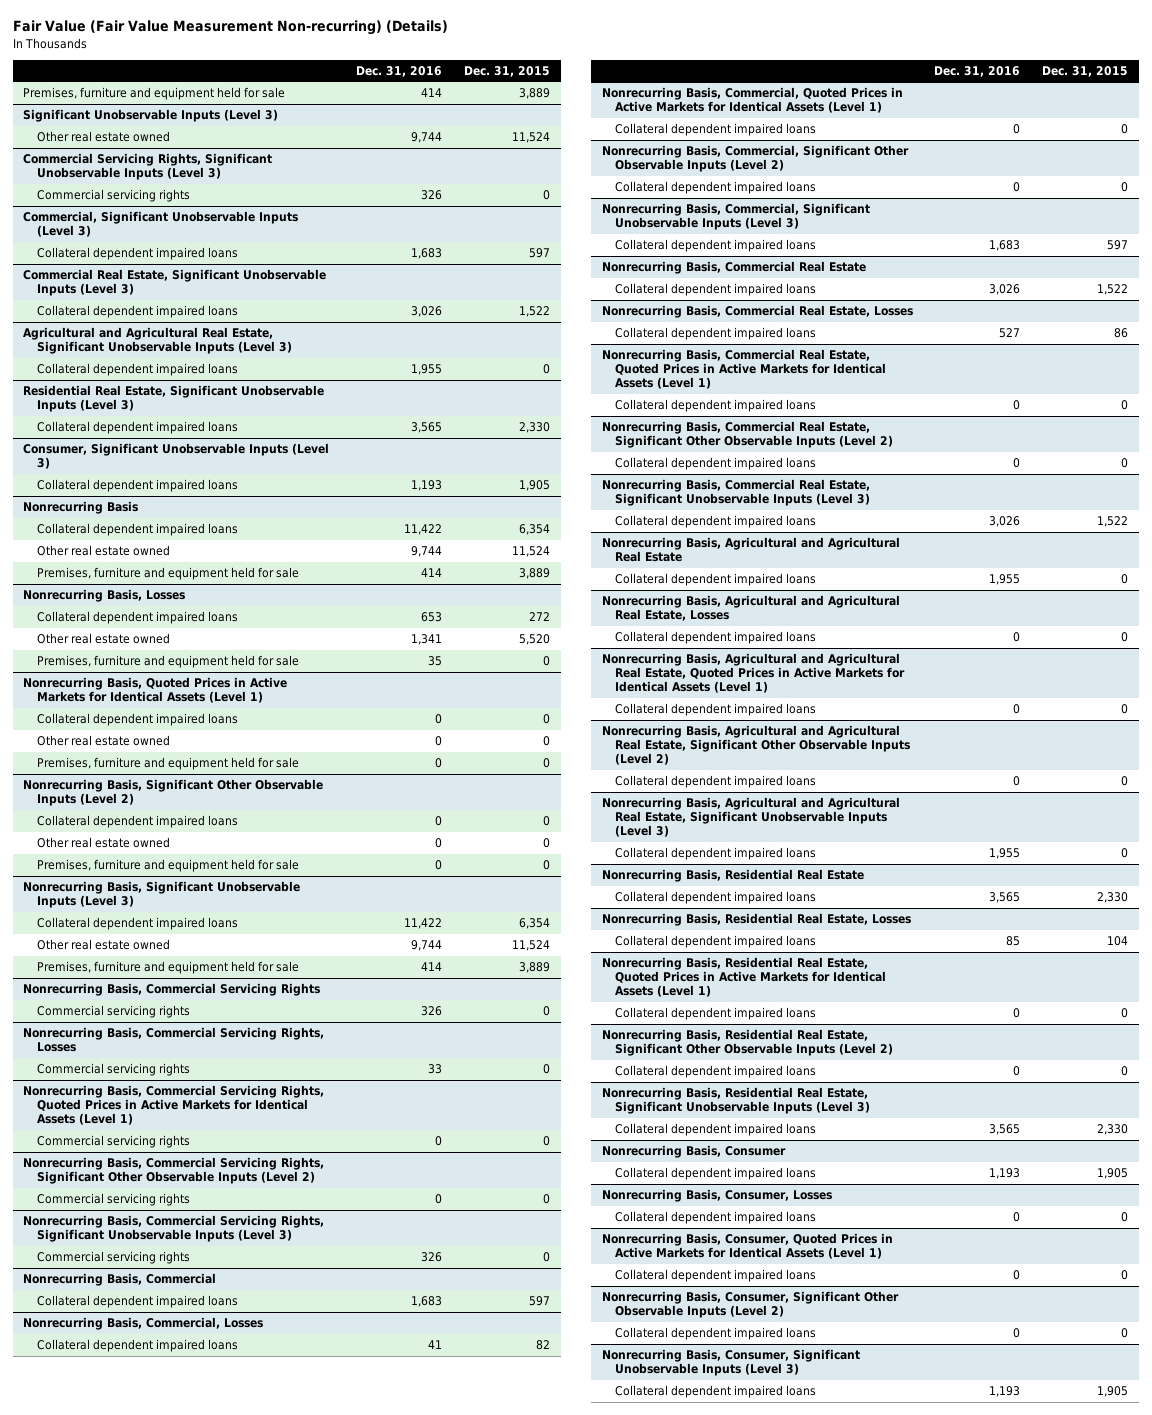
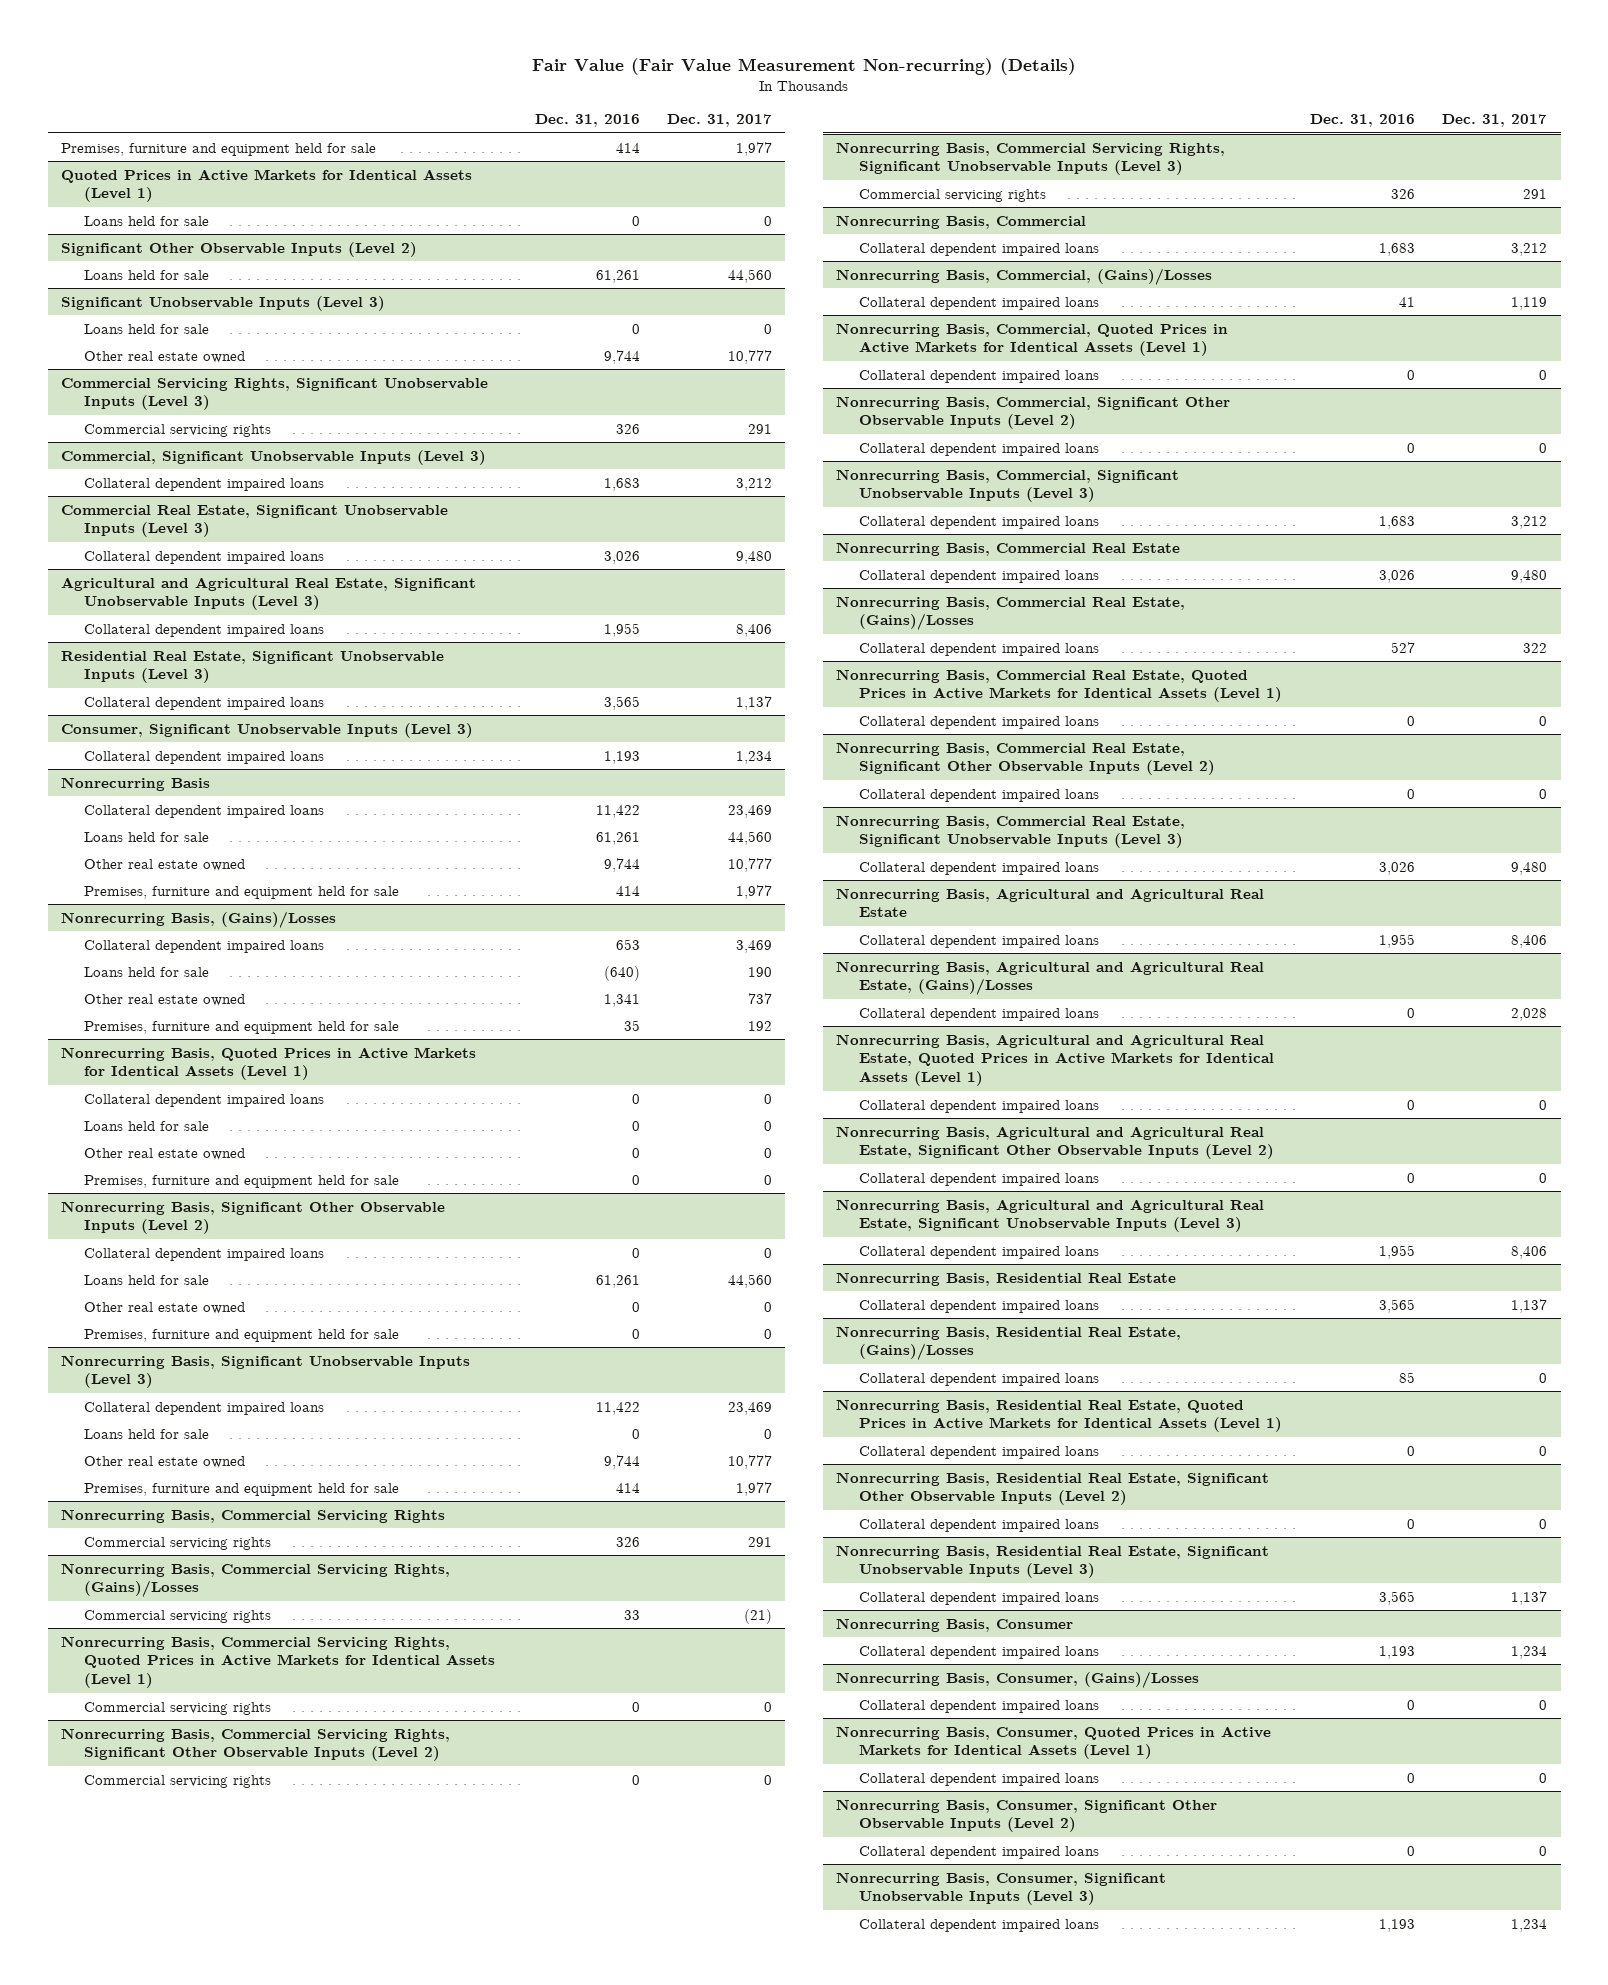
[463,65,550,77] Dec. 31, 2015 -> none
none -> [666,114,772,128] Dec. 31, 2017
none -> [61,168,473,203] Quoted Prices in Active Markets for Identical Assets (Level 1)
none -> [84,215,210,226] Loans held for sale
none -> [61,241,418,257] Significant Other Observable Inputs (Level 2)
none -> [84,269,210,280] Loans held for sale
none -> [84,323,210,334] Loans held for sale
none -> [84,831,210,842] Loans held for sale
[23,589,186,603] Nonrecurring Basis, Losses -> [61,910,337,928] Nonrecurring Basis, (Gains)/Losses
none -> [84,966,210,977] Loans held for sale
none -> [84,1120,210,1131] Loans held for sale
none -> [84,1274,210,1285] Loans held for sale
none -> [84,1428,210,1439] Loans held for sale
[23,1027,325,1053] Nonrecurring Basis, Commercial Servicing Rights, Losses -> [61,1562,451,1598] Nonrecurring Basis, Commercial Servicing Rights, (Gains)/Losses
[23,1317,264,1331] Nonrecurring Basis, Commercial, Losses -> [836,267,1213,285] Nonrecurring Basis, Commercial, (Gains)/Losses
[601,305,913,319] Nonrecurring Basis, Commercial Real Estate, Losses -> [836,595,1186,631] Nonrecurring Basis, Commercial Real Estate, (Gains)/Losses
[601,595,900,622] Nonrecurring Basis, Agricultural and Agricultural Real Estate, Losses -> [836,960,1265,996] Nonrecurring Basis, Agricultural and Agricultural Real Estate, (Gains)/Losses
[601,913,911,927] Nonrecurring Basis, Residential Real Estate, Losses -> [836,1325,1182,1361] Nonrecurring Basis, Residential Real Estate, (Gains)/Losses
[601,1189,832,1203] Nonrecurring Basis, Consumer, Losses -> [836,1670,1200,1688] Nonrecurring Basis, Consumer, (Gains)/Losses

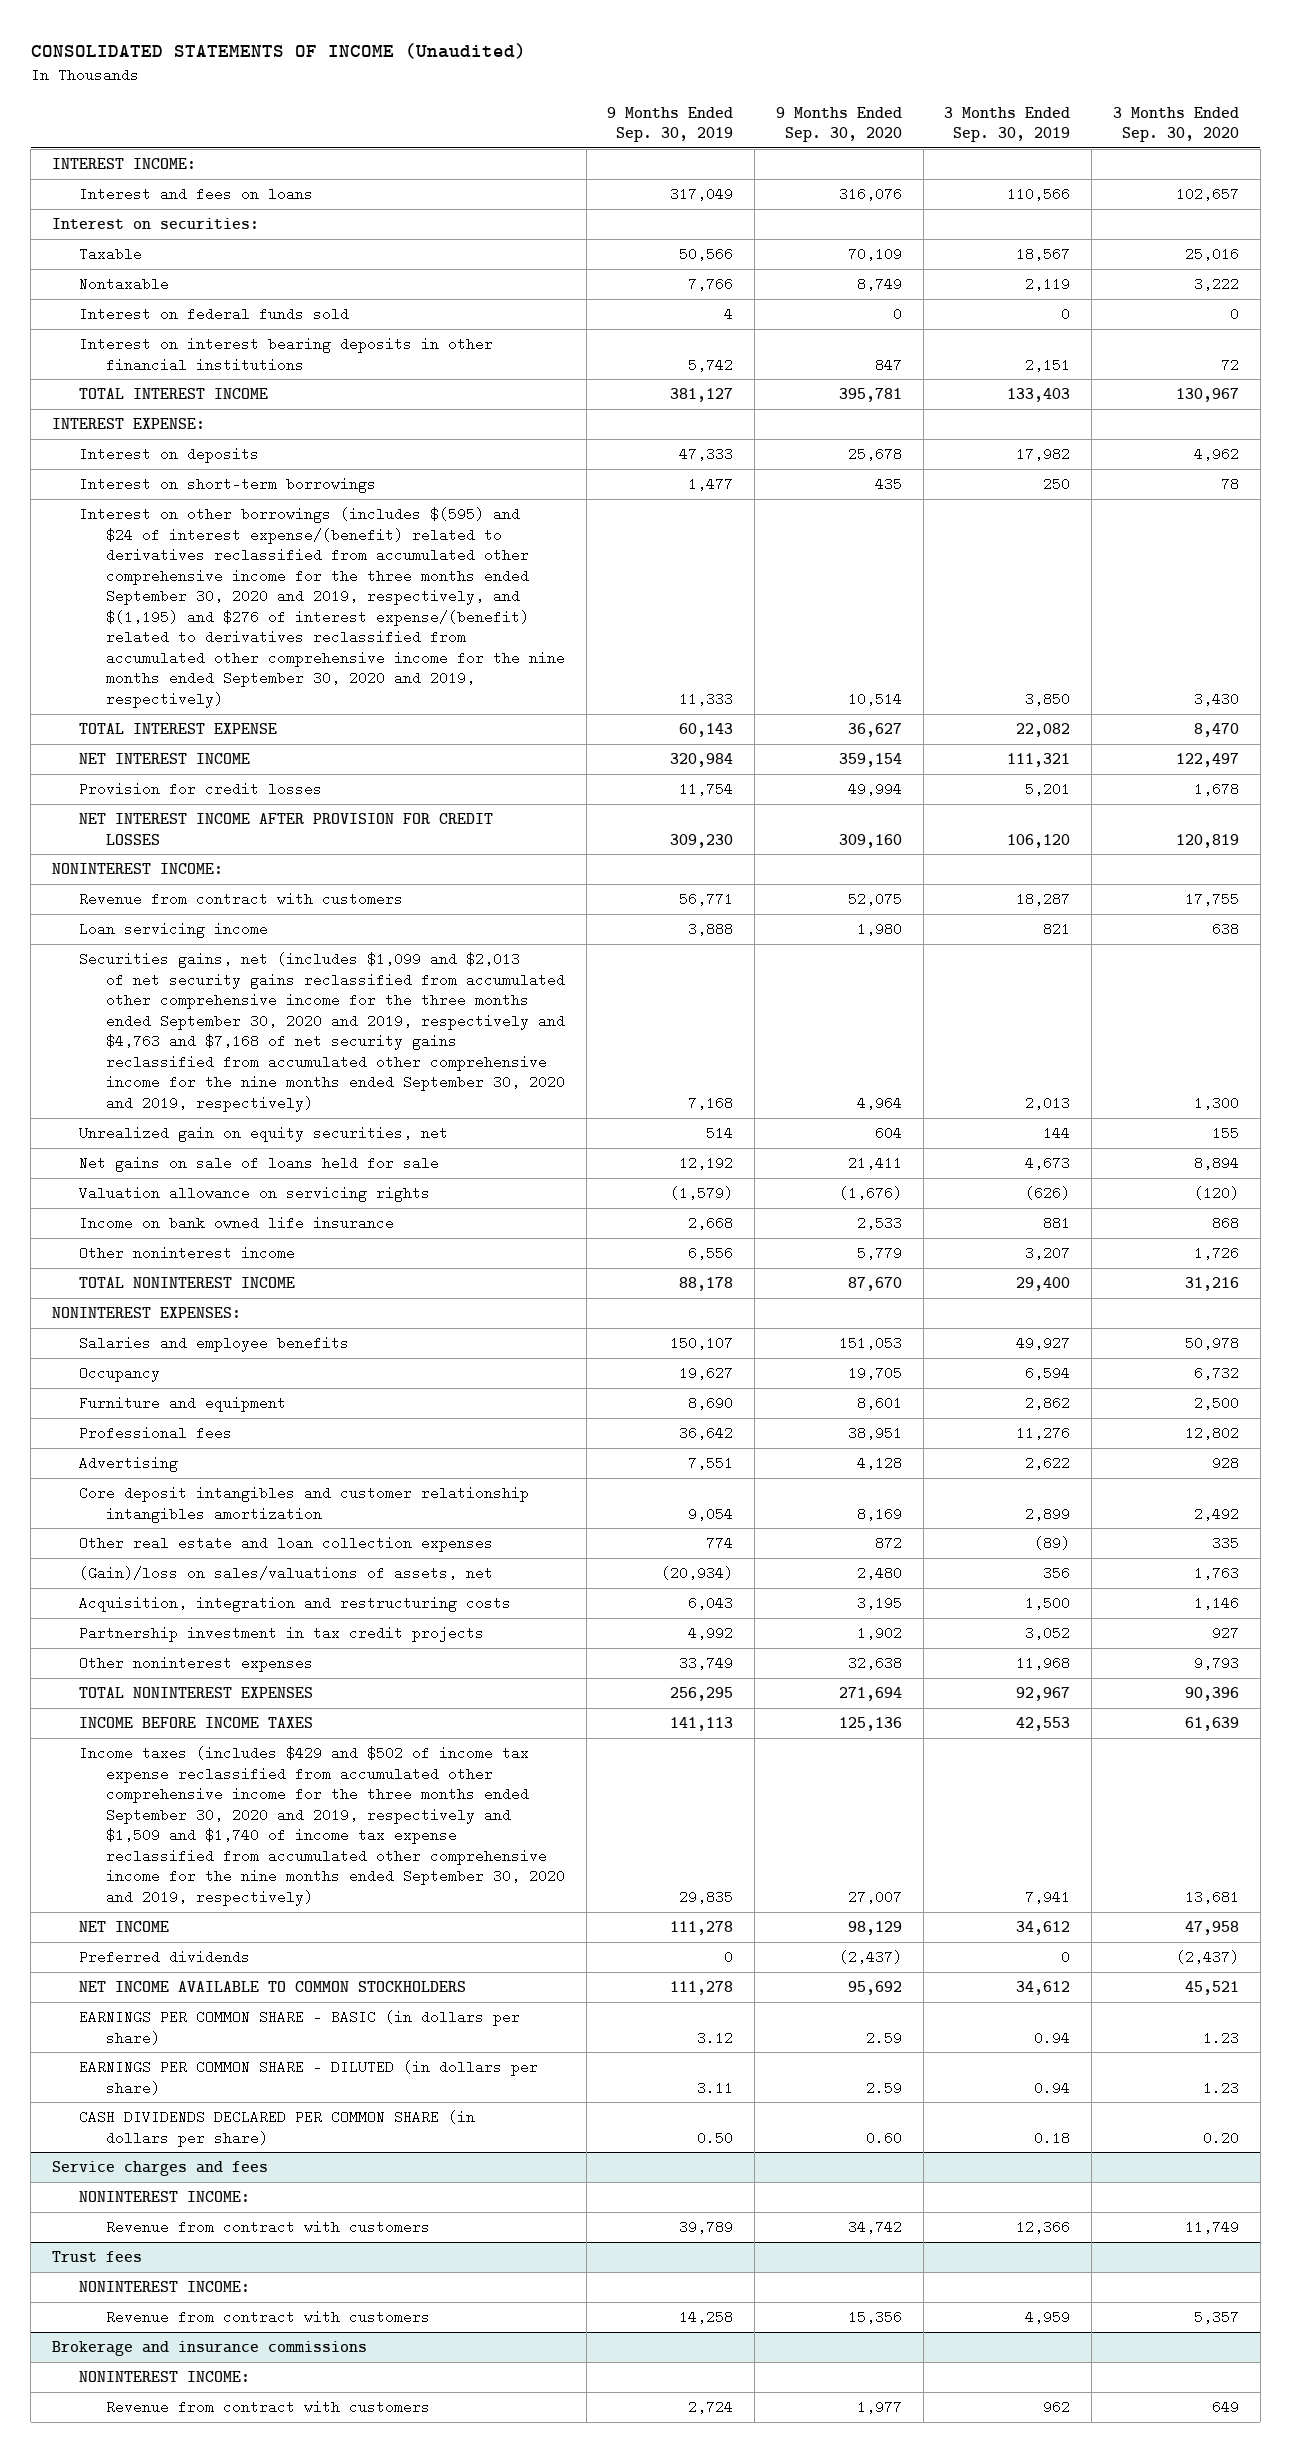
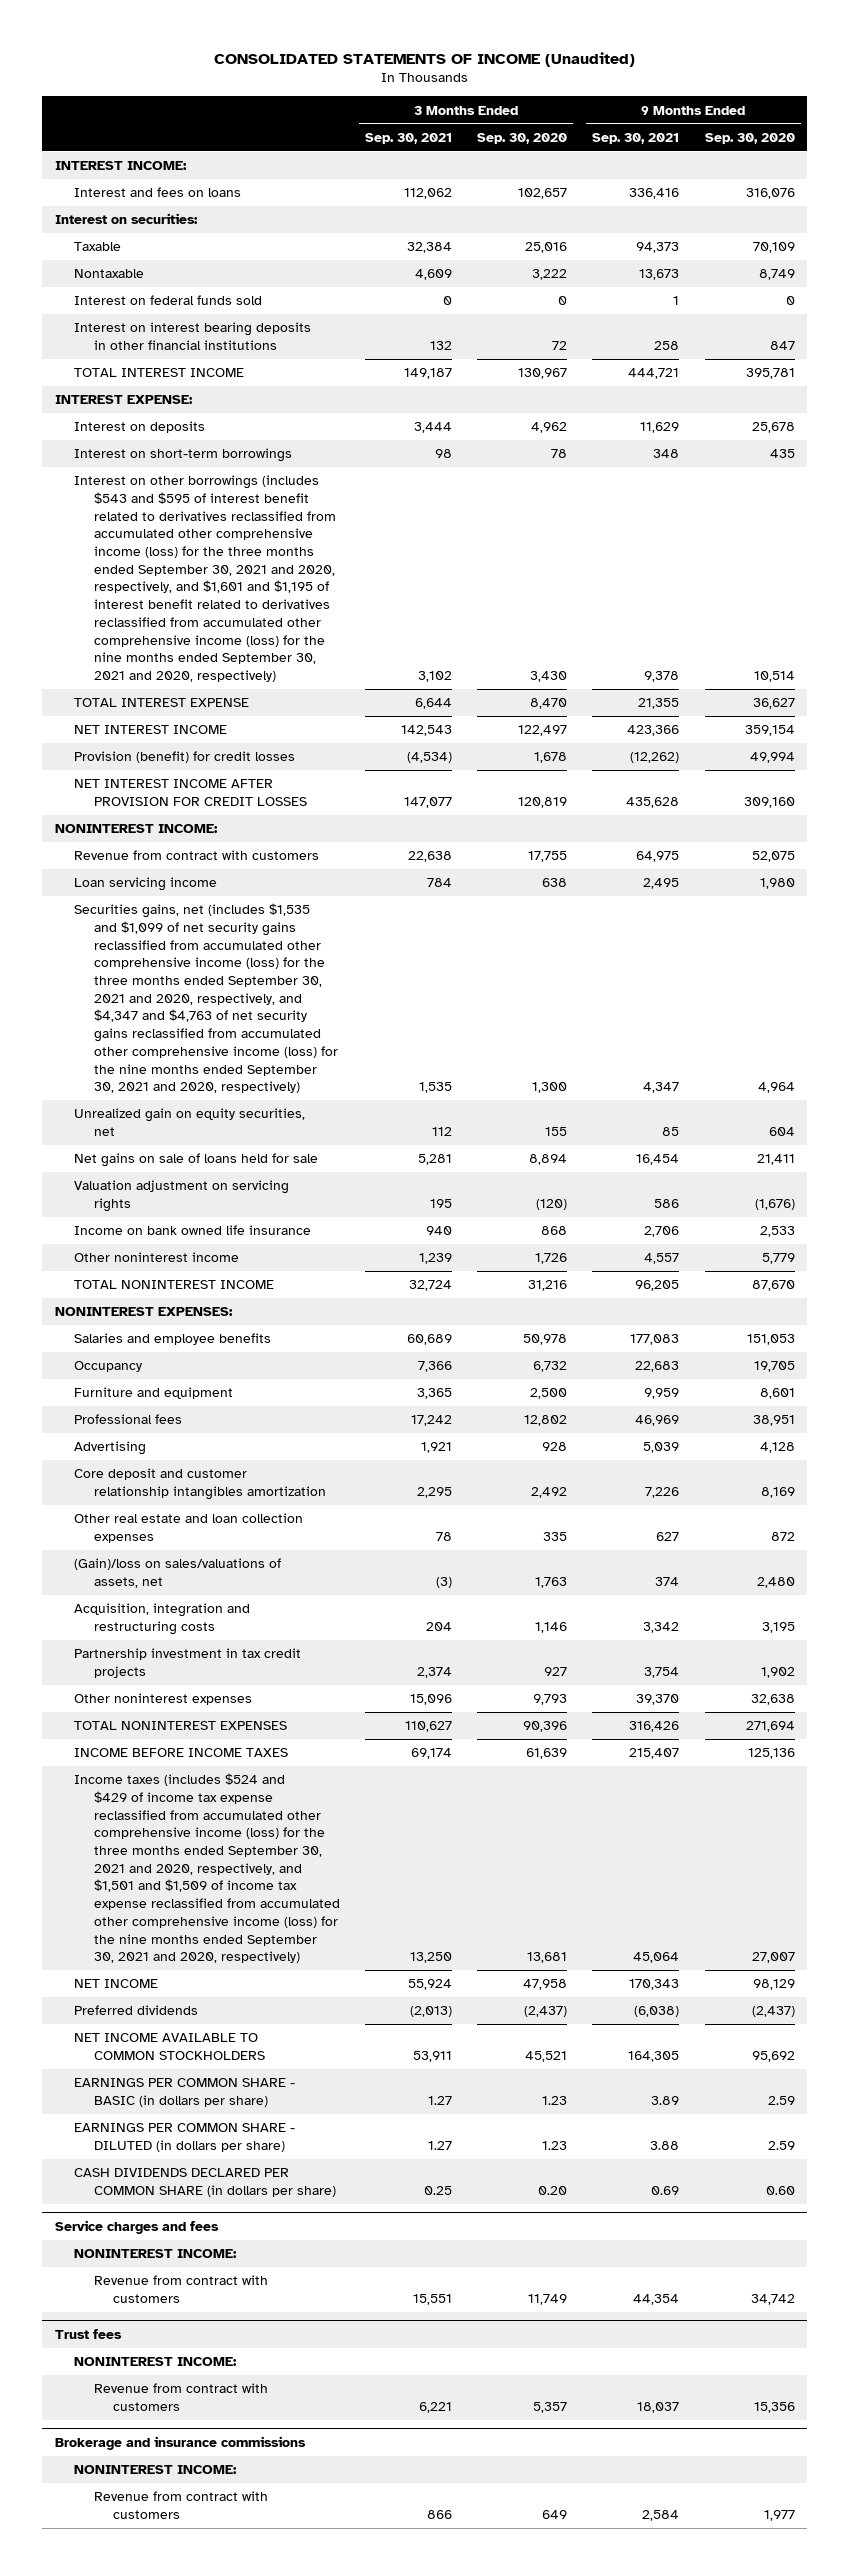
[607,106,734,143] 9 Months Ended Sep. 30, 2019 -> none
[944,106,1071,143] 3 Months Ended Sep. 30, 2019 -> none
none -> [364,132,452,144] Sep. 30, 2021
none -> [592,132,680,144] Sep. 30, 2021
[78,507,565,708] Interest on other borrowings (includes $(595) and $24 of interest expense/(benefit) related to derivatives reclassified from accumulated other comprehensive income for the three months ended September 30, 2020 and 2019, respectively, and $(1,195) and $276 of interest expense/(benefit) related to derivatives reclassified from accumulated other comprehensive income for the nine months ended September 30, 2020 and 2019, respectively) -> [74,475,336,682] Interest on other borrowings (includes $543 and $595 of interest benefit related to derivatives reclassified from accumulated other comprehensive income (loss) for the three months ended September 30, 2021 and 2020, respectively, and $1,601 and $1,195 of interest benefit related to derivatives reclassified from accumulated other comprehensive income (loss) for the nine months ended September 30, 2021 and 2020, respectively)
[78,782,322,797] Provision for credit losses -> [74,751,296,764] Provision (benefit) for credit losses
[78,952,565,1112] Securities gains, net (includes $1,099 and $2,013 of net security gains reclassified from accumulated other comprehensive income for the three months ended September 30, 2020 and 2019, respectively and $4,763 and $7,168 of net security gains reclassified from accumulated other comprehensive income for the nine months ended September 30, 2020 and 2019, respectively) -> [74,903,338,1094] Securities gains, net (includes $1,535 and $1,099 of net security gains reclassified from accumulated other comprehensive income (loss) for the three months ended September 30, 2021 and 2020, respectively, and $4,347 and $4,763 of net security gains reclassified from accumulated other comprehensive income (loss) for the nine months ended September 30, 2021 and 2020, respectively)
[78,1186,430,1203] Valuation allowance on servicing rights -> [74,1180,290,1212] Valuation adjustment on servicing rights
[78,1486,529,1523] Core deposit intangibles and customer relationship intangibles amortization -> [74,1468,326,1500] Core deposit and customer relationship intangibles amortization
[78,1746,565,1906] Income taxes (includes $429 and $502 of income tax expense reclassified from accumulated other comprehensive income for the three months ended September 30, 2020 and 2019, respectively and $1,509 and $1,740 of income tax expense reclassified from accumulated other comprehensive income for the nine months ended September 30, 2020 and 2019, respectively) -> [74,1773,340,1964] Income taxes (includes $524 and $429 of income tax expense reclassified from accumulated other comprehensive income (loss) for the three months ended September 30, 2021 and 2020, respectively, and $1,501 and $1,509 of income tax expense reclassified from accumulated other comprehensive income (loss) for the nine months ended September 30, 2021 and 2020, respectively)

